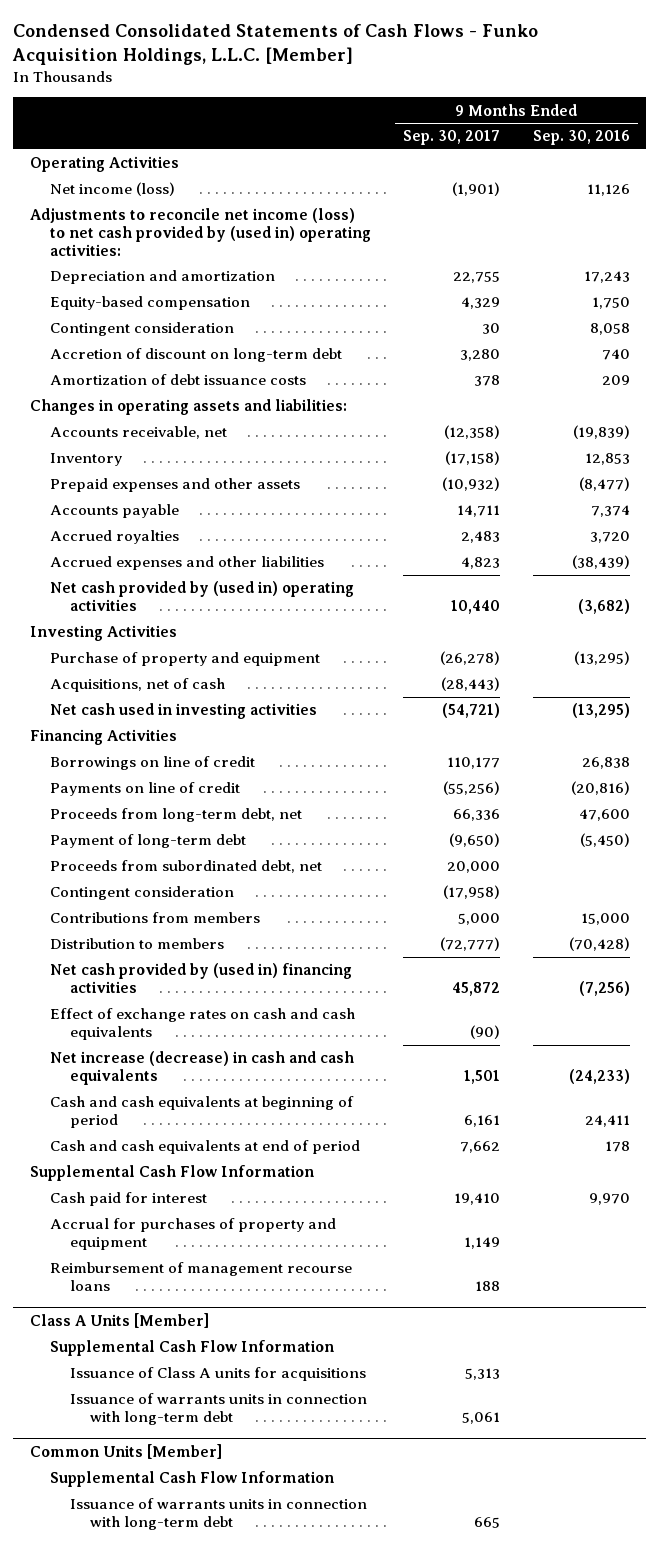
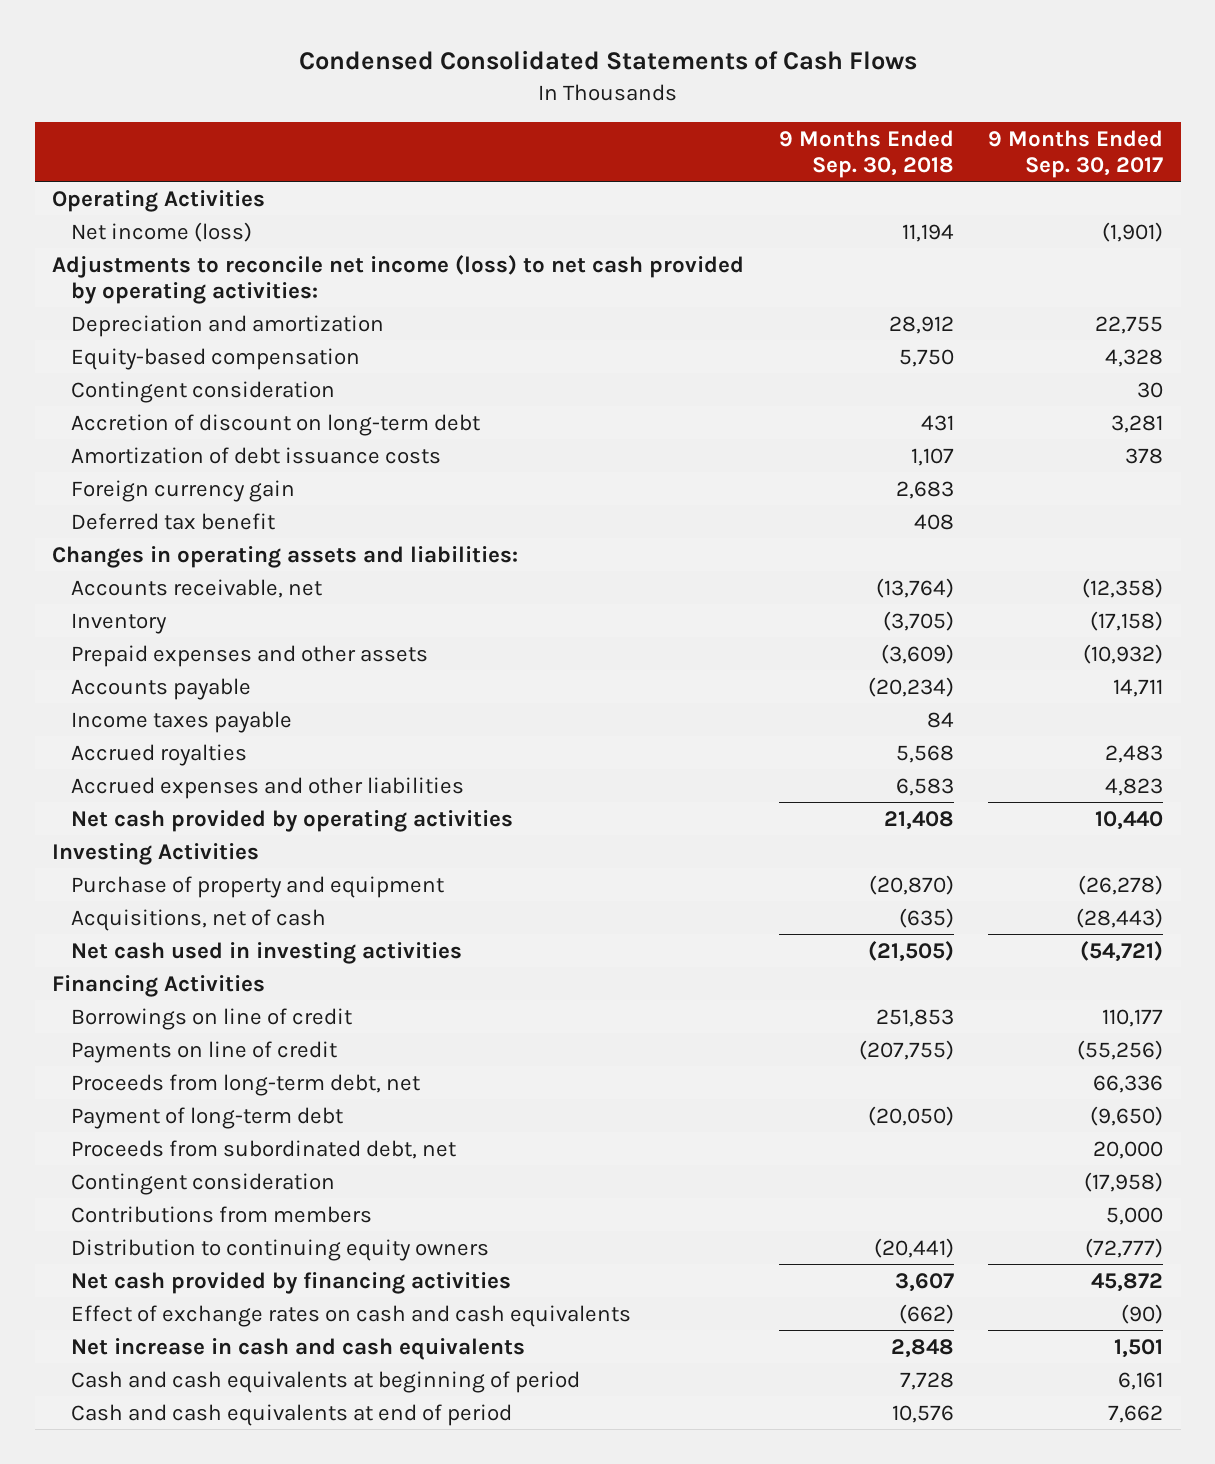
[12,24,539,66] Condensed Consolidated Statements of Cash Flows - Funko Acquisition Holdings, L.L.C. [Member] -> [298,50,917,71] Condensed Consolidated Statements of Cash Flows
[532,130,630,146] Sep. 30, 2016 -> none
none -> [778,129,954,178] 9 Months Ended Sep. 30, 2018
[29,208,371,256] Adjustments to reconcile net income (loss) to net cash provided by (used in) operating activities: -> [52,254,745,304] Adjustments to reconcile net income (loss) to net cash provided by operating activities:
[461,297,501,310] 4,329 -> [1105,348,1164,367] 4,328
[460,349,501,362] 3,280 -> [1111,414,1164,433] 3,281
none -> [70,479,295,502] Foreign currency gain
none -> [70,512,275,530] Deferred tax benefit
none -> [70,710,292,733] Income taxes payable
[49,581,354,611] Net cash provided by (used in) operating activities -> [70,809,513,832] Net cash provided by operating activities
[49,938,224,950] Distribution to members -> [70,1238,489,1261] Distribution to continuing equity owners
[49,963,352,993] Net cash provided by (used in) financing activities -> [70,1271,511,1294] Net cash provided by financing activities
[49,1051,354,1085] Net increase (decrease) in cash and cash equivalents -> [70,1337,525,1360] Net increase in cash and cash equivalents
[29,1165,314,1182] Supplemental Cash Flow Information -> none
[49,1192,207,1207] Cash paid for interest -> none
[49,1218,336,1250] Accrual for purchases of property and equipment -> none
[49,1262,352,1291] Reimbursement of management recourse loans -> none
[29,1313,209,1329] Class A Units [Member] -> none
[49,1340,334,1357] Supplemental Cash Flow Information -> none
[69,1367,366,1382] Issuance of Class A units for acquisitions -> none
[69,1393,367,1425] Issuance of warrants units in connection with long-term debt -> none
[29,1444,222,1460] Common Units [Member] -> none
[49,1471,334,1488] Supplemental Cash Flow Information -> none
[69,1498,367,1530] Issuance of warrants units in connection with long-term debt -> none

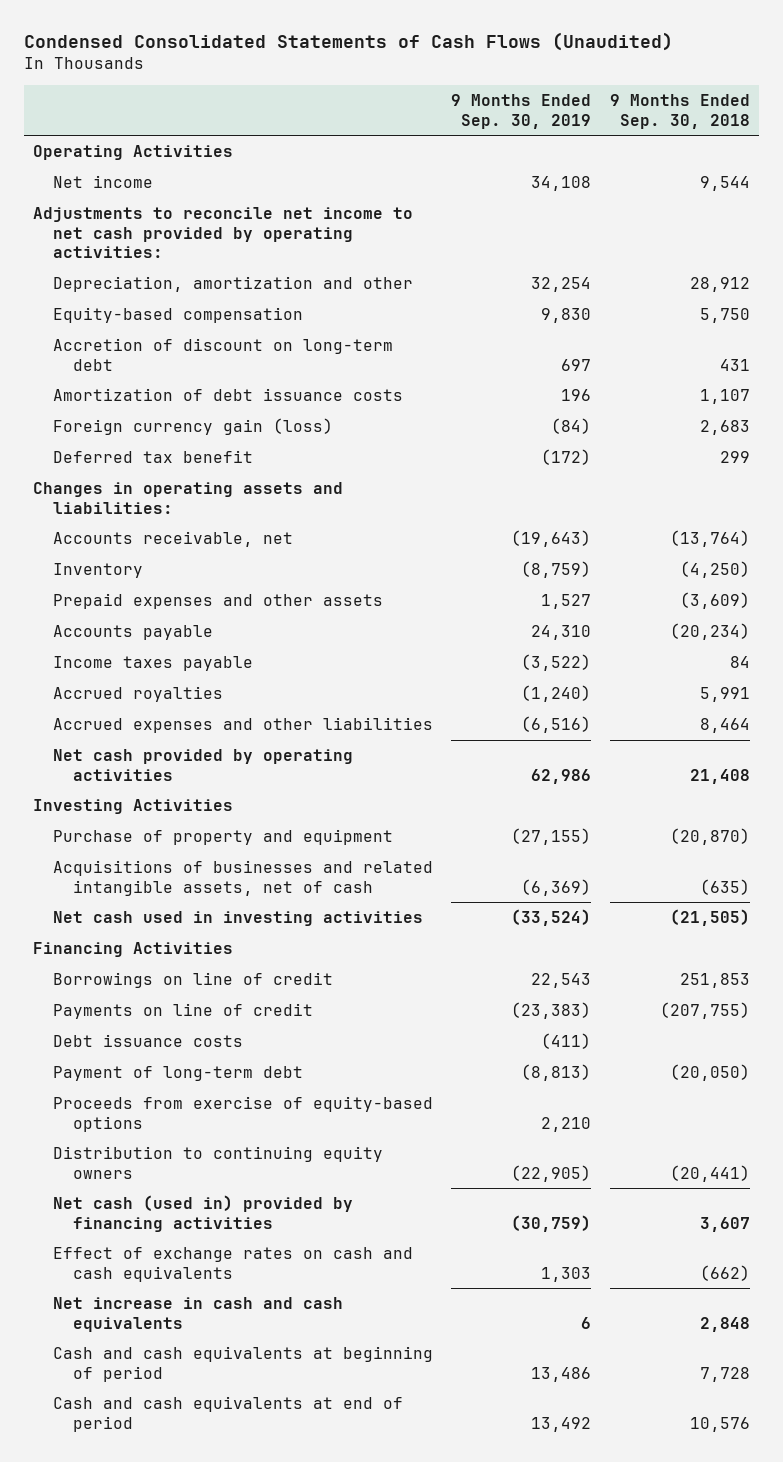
[298,50,917,71] Condensed Consolidated Statements of Cash Flows -> [23,32,673,52] Condensed Consolidated Statements of Cash Flows (Unaudited)
[988,129,1164,178] 9 Months Ended Sep. 30, 2017 -> none
none -> [451,94,592,129] 9 Months Ended Sep. 30, 2019
[70,221,252,242] Net income (loss) -> [52,175,153,189] Net income
[901,223,954,242] 11,194 -> [699,176,750,192] 9,544
[52,254,745,304] Adjustments to reconcile net income (loss) to net cash provided by operating activities: -> [32,207,413,259] Adjustments to reconcile net income to net cash provided by operating activities:
[70,314,384,337] Depreciation and amortization -> [52,276,413,293] Depreciation, amortization and other
[70,380,335,403] Contingent consideration -> none
[70,479,295,502] Foreign currency gain -> [52,418,333,436] Foreign currency gain (loss)
[913,513,954,530] 408 -> [719,451,750,464] 299
[882,610,954,631] (3,705) -> [679,561,750,579] (4,250)
[895,744,954,763] 5,568 -> [699,687,750,703] 5,991
[895,777,954,796] 6,583 -> [699,718,750,734] 8,464
[70,908,326,931] Acquisitions, net of cash -> [52,860,433,896] Acquisitions of businesses and related intangible assets, net of cash
[70,1073,420,1096] Proceeds from long-term debt, net -> none
none -> [52,1034,243,1048] Debt issuance costs
[70,1139,456,1159] Proceeds from subordinated debt, net -> none
[70,1172,335,1195] Contingent consideration -> none
[70,1205,372,1223] Contributions from members -> none
none -> [52,1096,433,1132] Proceeds from exercise of equity-based options
[70,1271,511,1294] Net cash provided by financing activities -> [52,1195,353,1232] Net cash (used in) provided by financing activities

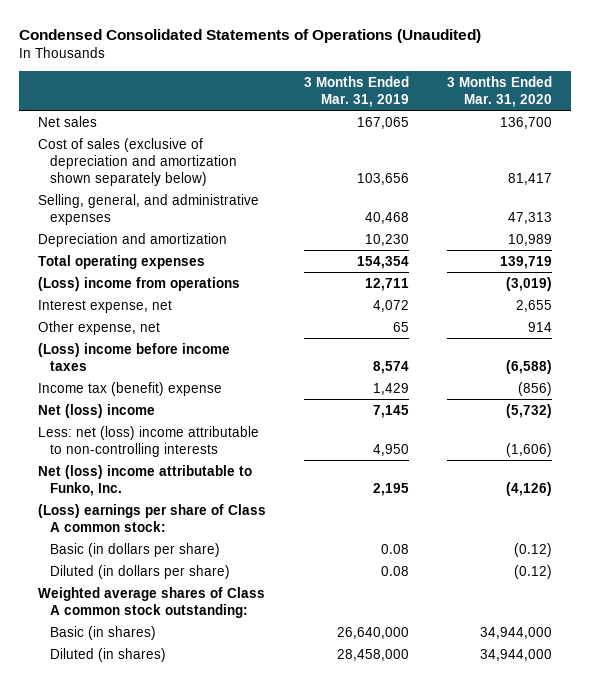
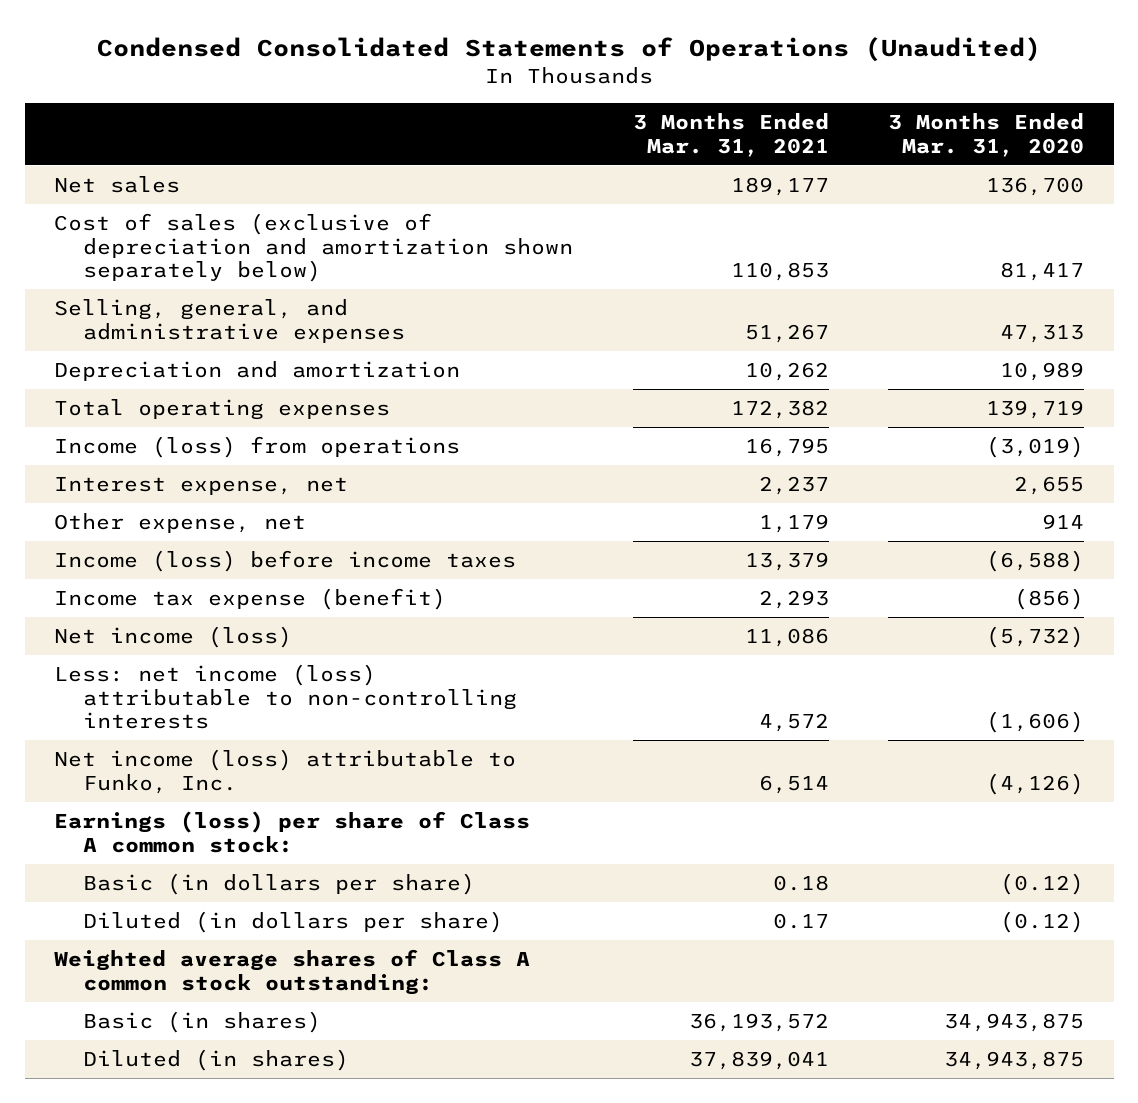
[303,76,409,107] 3 Months Ended Mar. 31, 2019 -> none
none -> [632,113,829,157] 3 Months Ended Mar. 31, 2021
[37,276,240,291] (Loss) income from operations -> [54,436,461,459] Income (loss) from operations
[37,342,230,371] (Loss) income before income taxes -> [54,550,517,573] Income (loss) before income taxes
[37,381,222,396] Income tax (benefit) expense -> [54,588,447,611] Income tax expense (benefit)
[37,403,155,418] Net (loss) income -> [54,626,293,649] Net income (loss)
[37,425,259,457] Less: net (loss) income attributable to non-controlling interests -> [54,664,518,730] Less: net income (loss) attributable to non-controlling interests
[37,464,252,496] Net (loss) income attributable to Funko, Inc. -> [54,749,517,794] Net income (loss) attributable to Funko, Inc.
[37,503,266,532] (Loss) earnings per share of Class A common stock: -> [54,811,531,853] Earnings (loss) per share of Class A common stock:
[479,626,552,639] 34,944,000 -> [944,1013,1085,1033] 34,943,875
[479,648,552,661] 34,944,000 -> [944,1051,1085,1071] 34,943,875

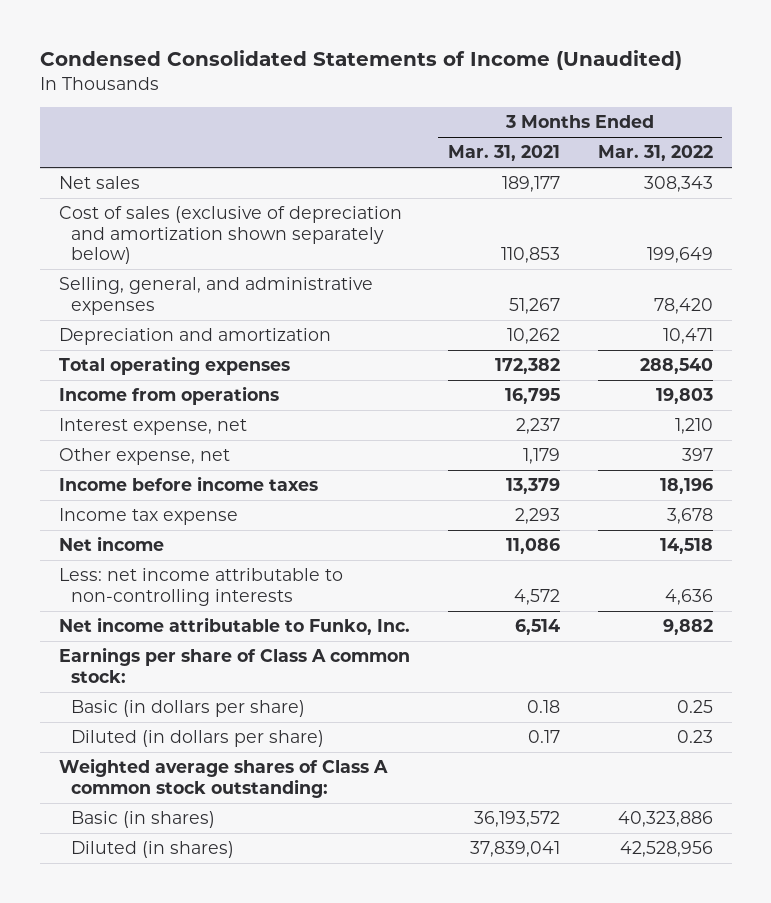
[97,36,1042,62] Condensed Consolidated Statements of Operations (Unaudited) -> [39,50,682,71] Condensed Consolidated Statements of Income (Unaudited)
[888,113,1085,157] 3 Months Ended Mar. 31, 2020 -> none
none -> [597,145,713,162] Mar. 31, 2022
[54,436,461,459] Income (loss) from operations -> [58,386,279,406] Income from operations
[54,550,517,573] Income (loss) before income taxes -> [58,476,318,492] Income before income taxes
[54,588,447,611] Income tax expense (benefit) -> [58,508,238,526] Income tax expense
[54,626,293,649] Net income (loss) -> [58,536,164,552] Net income
[54,664,518,730] Less: net income (loss) attributable to non-controlling interests -> [58,568,343,606] Less: net income attributable to non-controlling interests
[54,749,517,794] Net income (loss) attributable to Funko, Inc. -> [58,617,410,636] Net income attributable to Funko, Inc.
[54,811,531,853] Earnings (loss) per share of Class A common stock: -> [58,647,410,683] Earnings per share of Class A common stock:

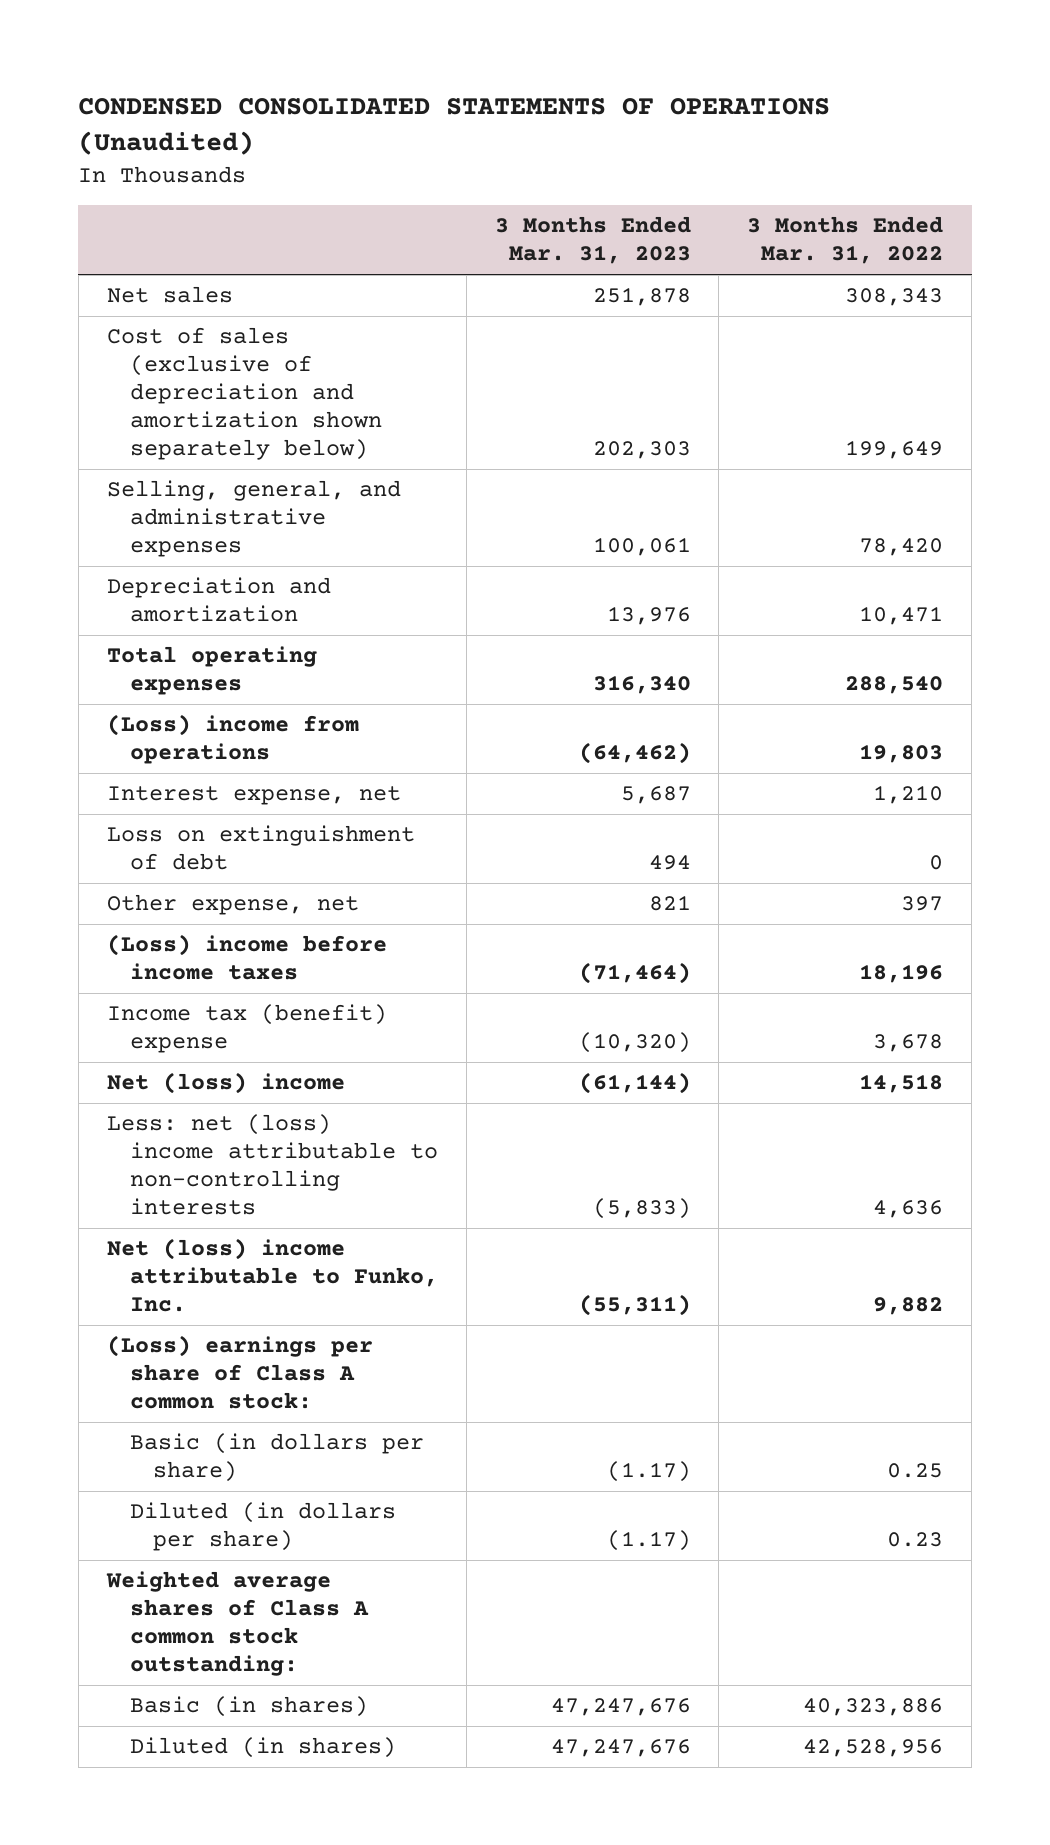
[39,50,682,71] Condensed Consolidated Statements of Income (Unaudited) -> [78,98,831,156] CONDENSED CONSOLIDATED STATEMENTS OF OPERATIONS (Unaudited)
[447,145,560,162] Mar. 31, 2021 -> none
none -> [494,216,691,265] 3 Months Ended Mar. 31, 2023
[58,386,279,406] Income from operations -> [106,714,359,765] (Loss) income from operations
none -> [106,825,415,871] Loss on extinguishment of debt
[58,476,318,492] Income before income taxes -> [106,934,387,981] (Loss) income before income taxes
[58,508,238,526] Income tax expense -> [106,1004,387,1054] Income tax (benefit) expense
[58,536,164,552] Net income -> [106,1072,345,1095] Net (loss) income
[58,568,343,606] Less: net income attributable to non-controlling interests -> [106,1114,438,1216] Less: net (loss) income attributable to non-controlling interests
[58,617,410,636] Net income attributable to Funko, Inc. -> [106,1238,438,1313] Net (loss) income attributable to Funko, Inc.
[58,647,410,683] Earnings per share of Class A common stock: -> [106,1335,373,1410] (Loss) earnings per share of Class A common stock:

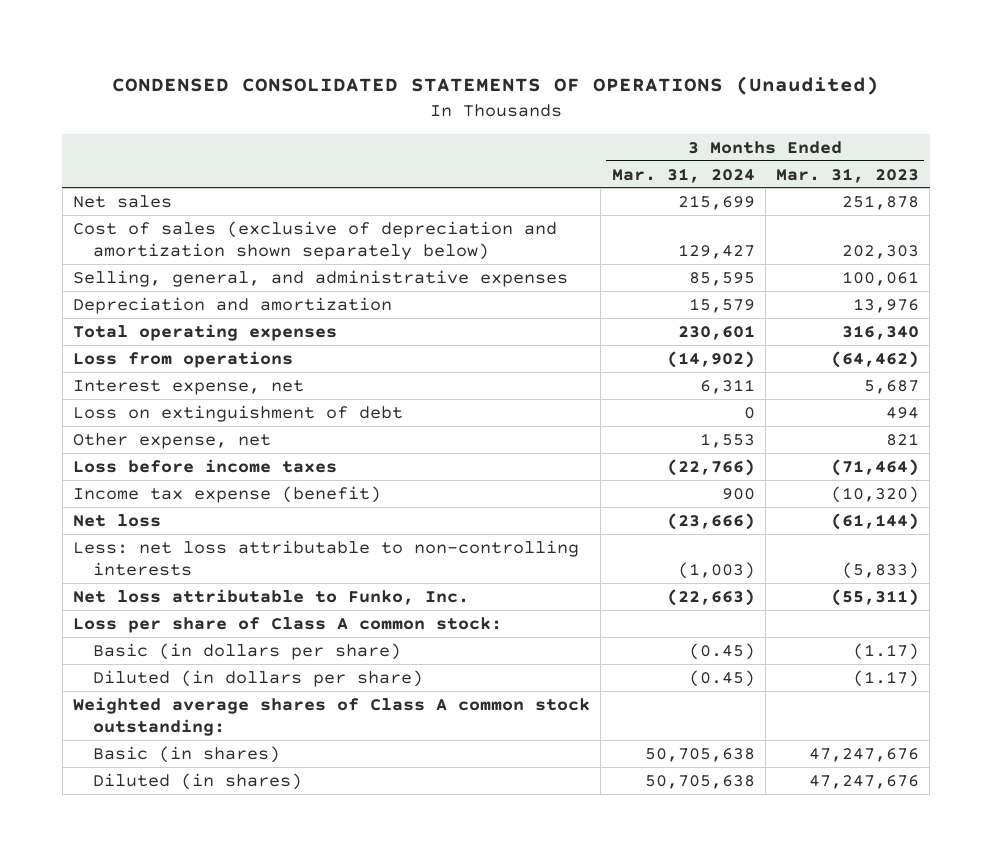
[747,216,944,265] 3 Months Ended Mar. 31, 2022 -> none
none -> [611,167,755,183] Mar. 31, 2024
[106,714,359,765] (Loss) income from operations -> [73,350,294,368] Loss from operations
[106,934,387,981] (Loss) income before income taxes -> [73,458,338,473] Loss before income taxes
[106,1004,387,1054] Income tax (benefit) expense -> [73,485,382,503] Income tax expense (benefit)
[106,1072,345,1095] Net (loss) income -> [73,513,162,527] Net loss
[106,1114,438,1216] Less: net (loss) income attributable to non-controlling interests -> [73,539,580,576] Less: net loss attributable to non-controlling interests
[106,1238,438,1313] Net (loss) income attributable to Funko, Inc. -> [73,588,470,605] Net loss attributable to Funko, Inc.
[106,1335,373,1410] (Loss) earnings per share of Class A common stock: -> [73,616,503,633] Loss per share of Class A common stock:

